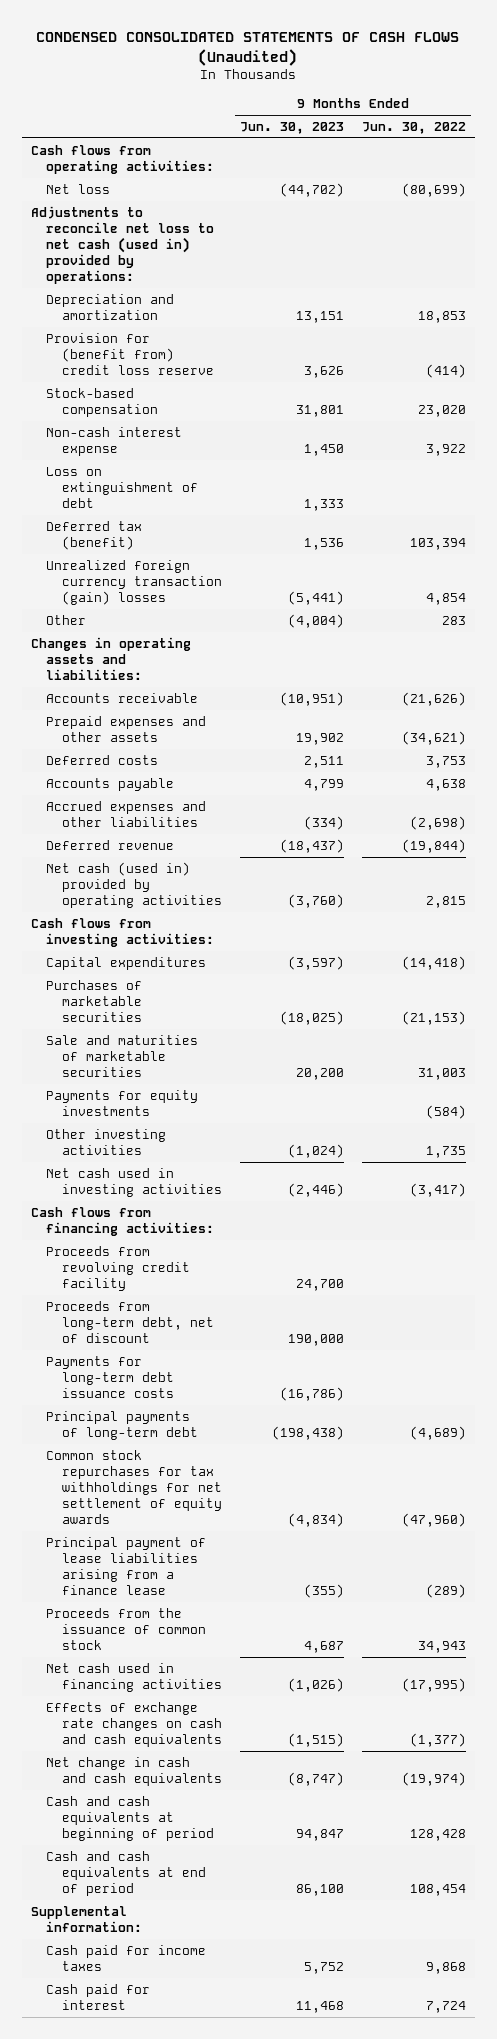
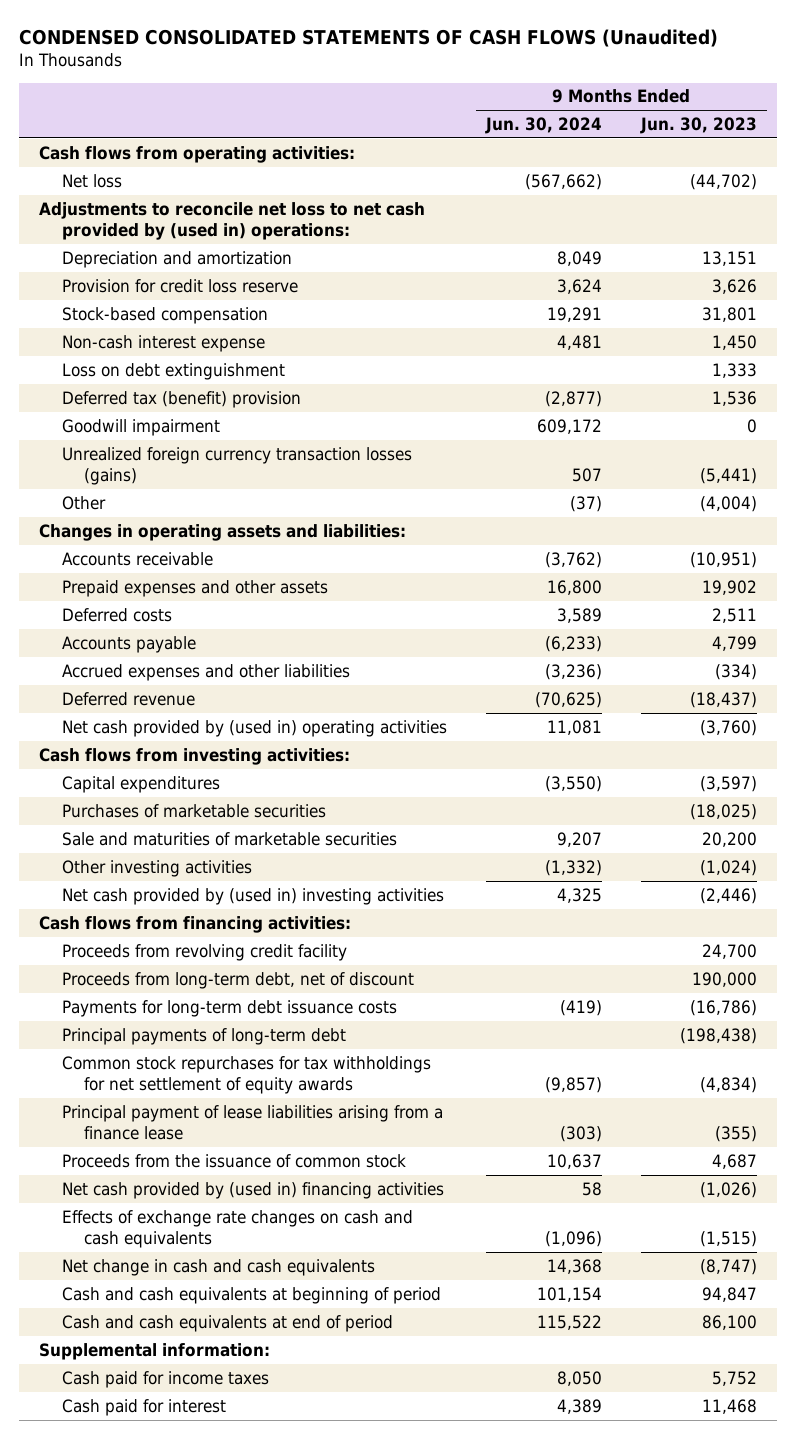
[361,121,466,134] Jun. 30, 2022 -> none
none -> [484,116,602,134] Jun. 30, 2024
[30,205,215,285] Adjustments to reconcile net loss to net cash (used in) provided by operations: -> [38,201,425,240] Adjustments to reconcile net loss to net cash provided by (used in) operations:
[46,332,214,376] Provision for (benefit from) credit loss reserve -> [61,278,298,293] Provision for credit loss reserve
[46,466,198,509] Loss on extinguishment of debt -> [61,362,285,380] Loss on debt extinguishment
[46,520,143,551] Deferred tax (benefit) -> [61,390,301,408] Deferred tax (benefit) provision
none -> [61,418,220,436] Goodwill impairment
[46,559,222,606] Unrealized foreign currency transaction (gain) losses -> [61,446,412,485] Unrealized foreign currency transaction losses (gains)
[46,861,222,909] Net cash (used in) provided by operating activities -> [61,719,447,737] Net cash provided by (used in) operating activities
[46,1089,199,1117] Payments for equity investments -> none
[46,1167,222,1198] Net cash used in investing activities -> [61,887,444,905] Net cash provided by (used in) investing activities
[46,1662,222,1693] Net cash used in financing activities -> [61,1181,444,1199] Net cash provided by (used in) financing activities

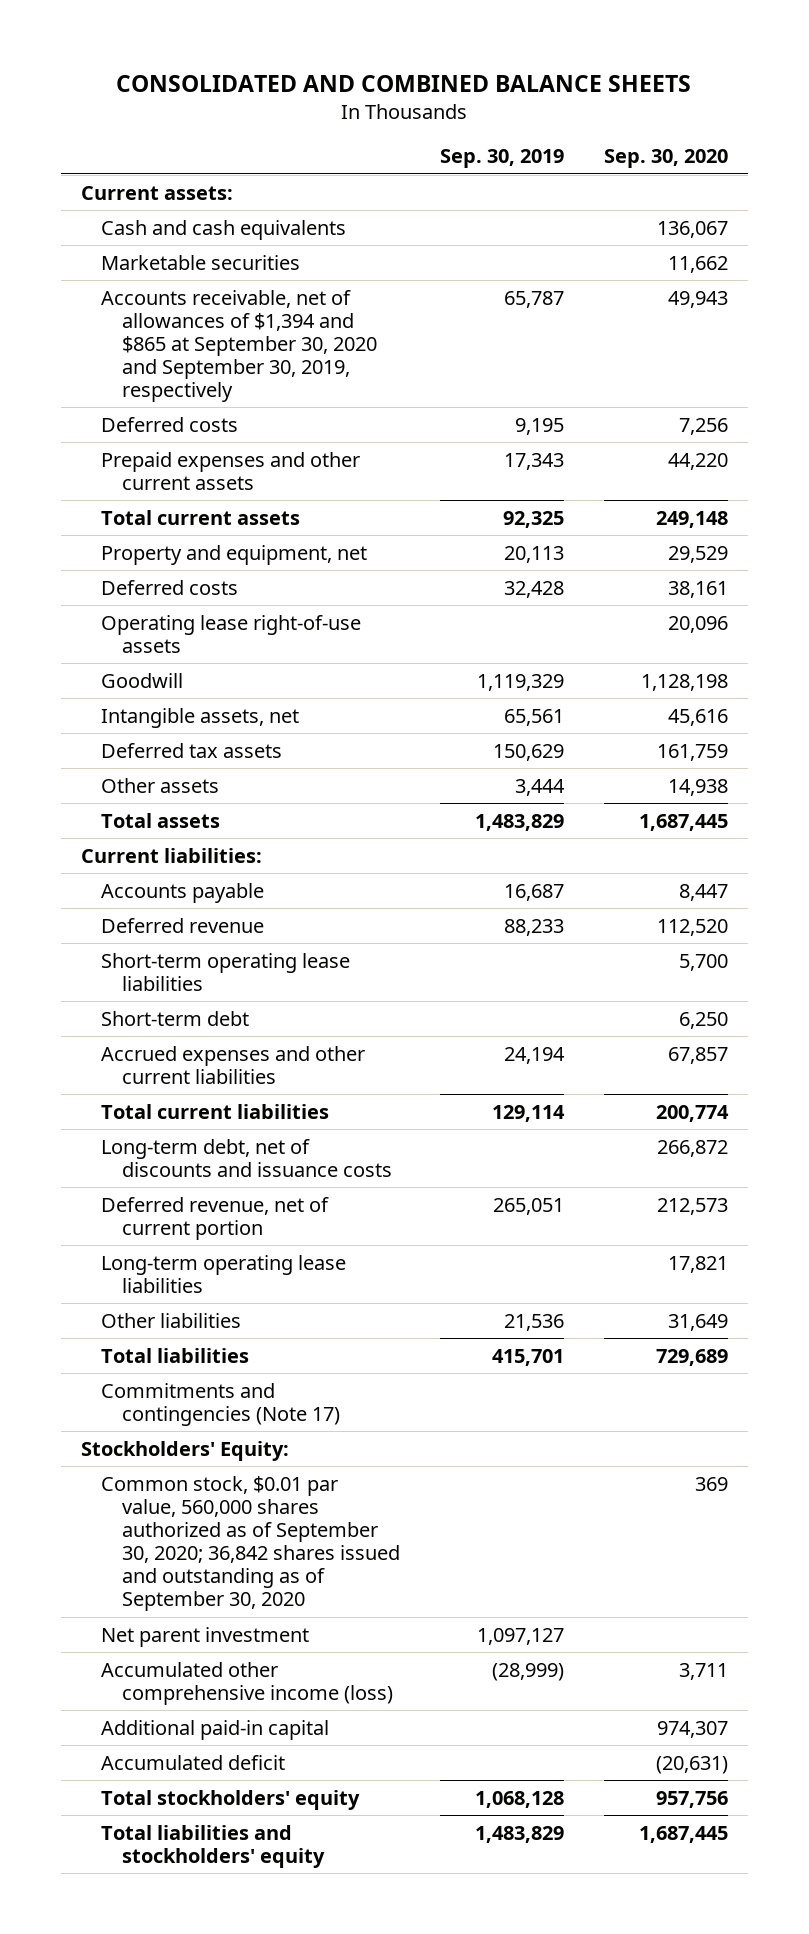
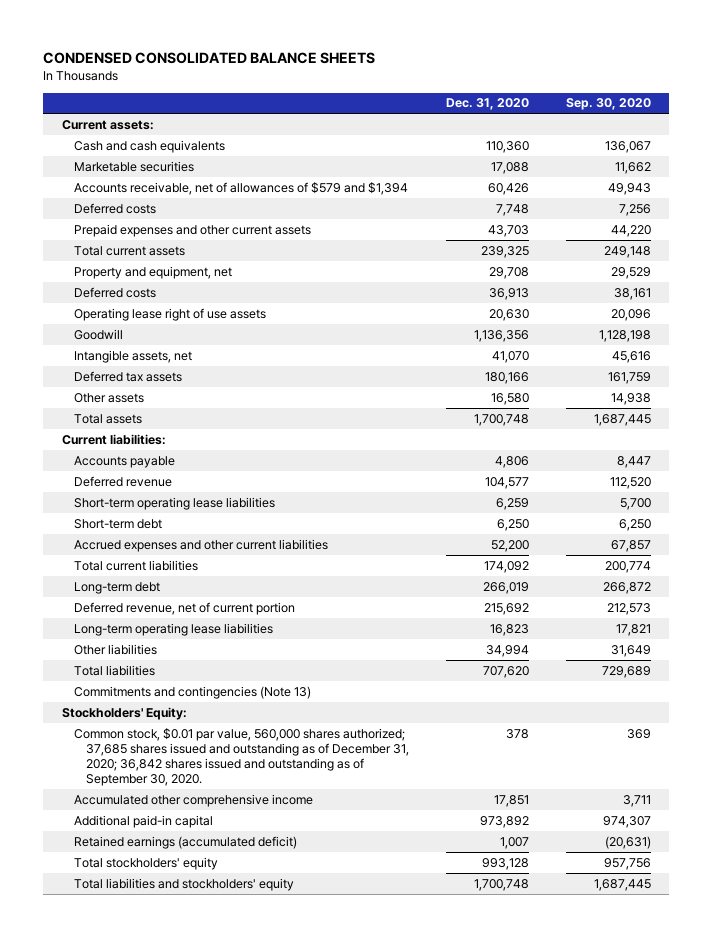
[116,74,692,92] CONSOLIDATED AND COMBINED BALANCE SHEETS -> [43,51,376,64] CONDENSED CONSOLIDATED BALANCE SHEETS
[439,149,564,169] Sep. 30, 2019 -> none
none -> [446,98,530,111] Dec. 31, 2020
[101,289,377,403] Accounts receivable, net of allowances of $1,394 and $865 at September 30, 2020 and September 30, 2019, respectively -> [74,181,409,195] Accounts receivable, net of allowances of $579 and $1,394
[101,614,362,653] Operating lease right-of-use assets -> [74,307,267,321] Operating lease right of use assets
[101,1138,392,1177] Long-term debt, net of discounts and issuance costs -> [74,581,161,594] Long-term debt
[101,1382,340,1426] Commitments and contingencies (Note 17) -> [74,685,312,699] Commitments and contingencies (Note 13)
[101,1626,310,1647] Net parent investment -> none
[101,1475,400,1612] Common stock, $0.01 par value, 560,000 shares authorized as of September 30, 2020; 36,842 shares issued and outstanding as of September 30, 2020 -> [74,727,410,787] Common stock, $0.01 par value, 560,000 shares authorized; 37,685 shares issued and outstanding as of December 31, 2020; 36,842 shares issued and outstanding as of September 30, 2020.
[101,1661,393,1705] Accumulated other comprehensive income (loss) -> [74,793,314,807] Accumulated other comprehensive income
[101,1754,286,1770] Accumulated deficit -> [74,835,298,849] Retained earnings (accumulated deficit)

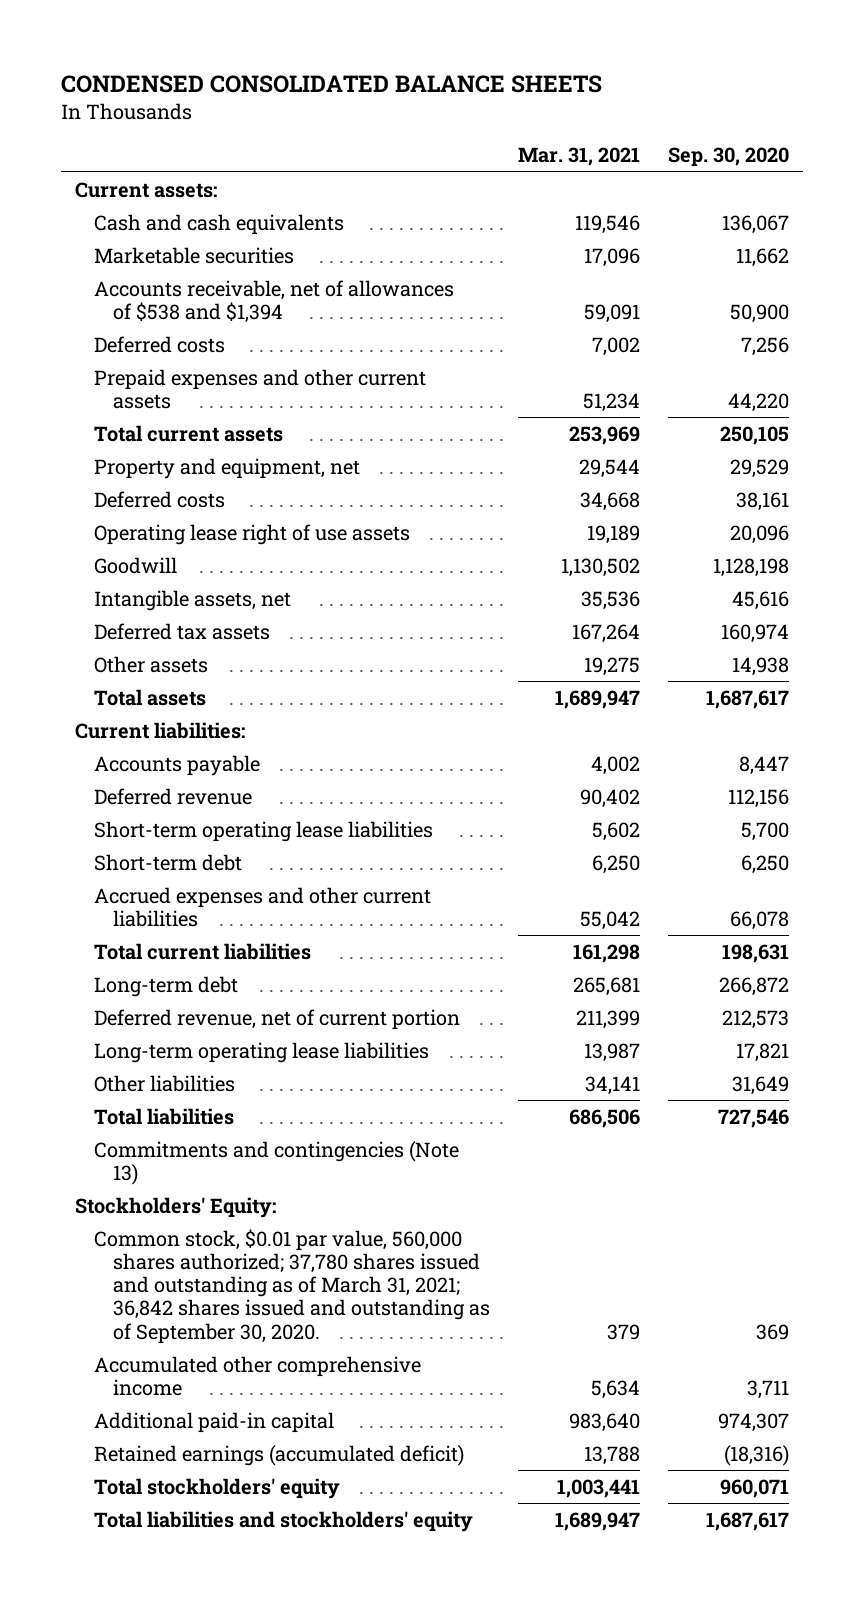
[446,98,530,111] Dec. 31, 2020 -> none
none -> [517,147,640,167] Mar. 31, 2021
[74,181,409,195] Accounts receivable, net of allowances of $579 and $1,394 -> [93,279,454,323] Accounts receivable, net of allowances of $538 and $1,394
[607,182,651,195] 49,943 -> [730,303,790,323] 50,900
[603,245,651,258] 249,148 -> [720,425,790,445] 250,105
[607,371,651,384] 161,759 -> [721,623,790,643] 160,974
[593,413,651,426] 1,687,445 -> [706,689,790,709] 1,687,617
[609,476,651,489] 112,520 -> [728,788,790,808] 112,156
[610,539,651,552] 67,857 -> [730,910,790,930] 66,078
[604,560,651,573] 200,774 -> [722,943,790,963] 198,631
[601,665,651,678] 729,689 -> [718,1108,790,1128] 727,546
[74,727,410,787] Common stock, $0.01 par value, 560,000 shares authorized; 37,685 shares issued and outstanding as of December 31, 2020; 36,842 shares issued and outstanding as of September 30, 2020. -> [93,1228,490,1344] Common stock, $0.01 par value, 560,000 shares authorized; 37,780 shares issued and outstanding as of March 31, 2021; 36,842 shares issued and outstanding as of September 30, 2020.
[604,835,651,849] (20,631) -> [724,1444,790,1466] (18,316)
[603,857,651,870] 957,756 -> [720,1478,790,1498] 960,071
[593,878,651,891] 1,687,445 -> [706,1511,790,1531] 1,687,617

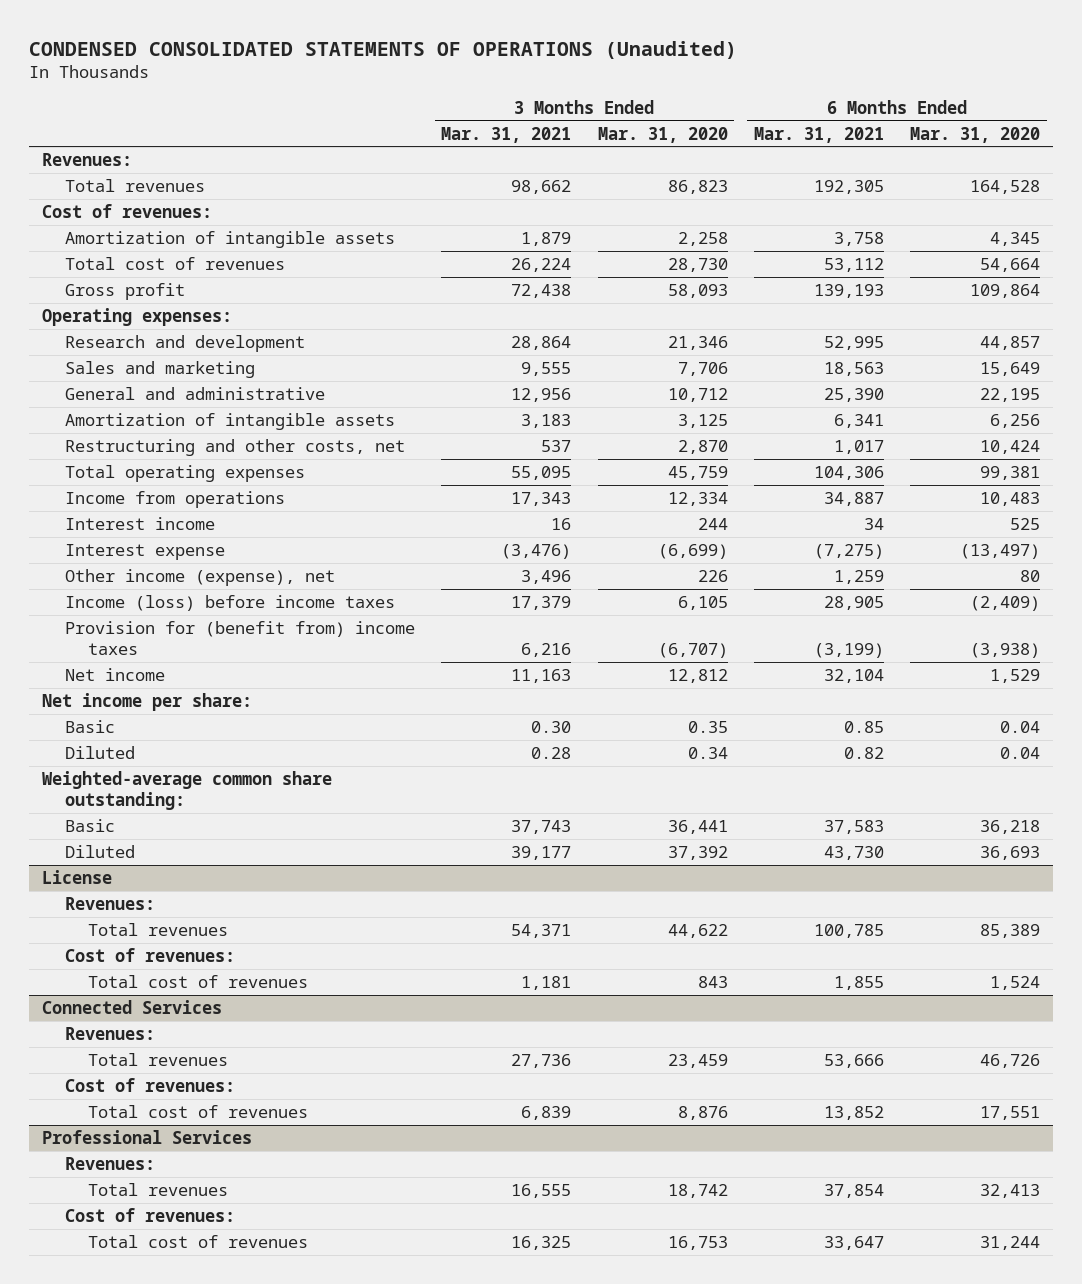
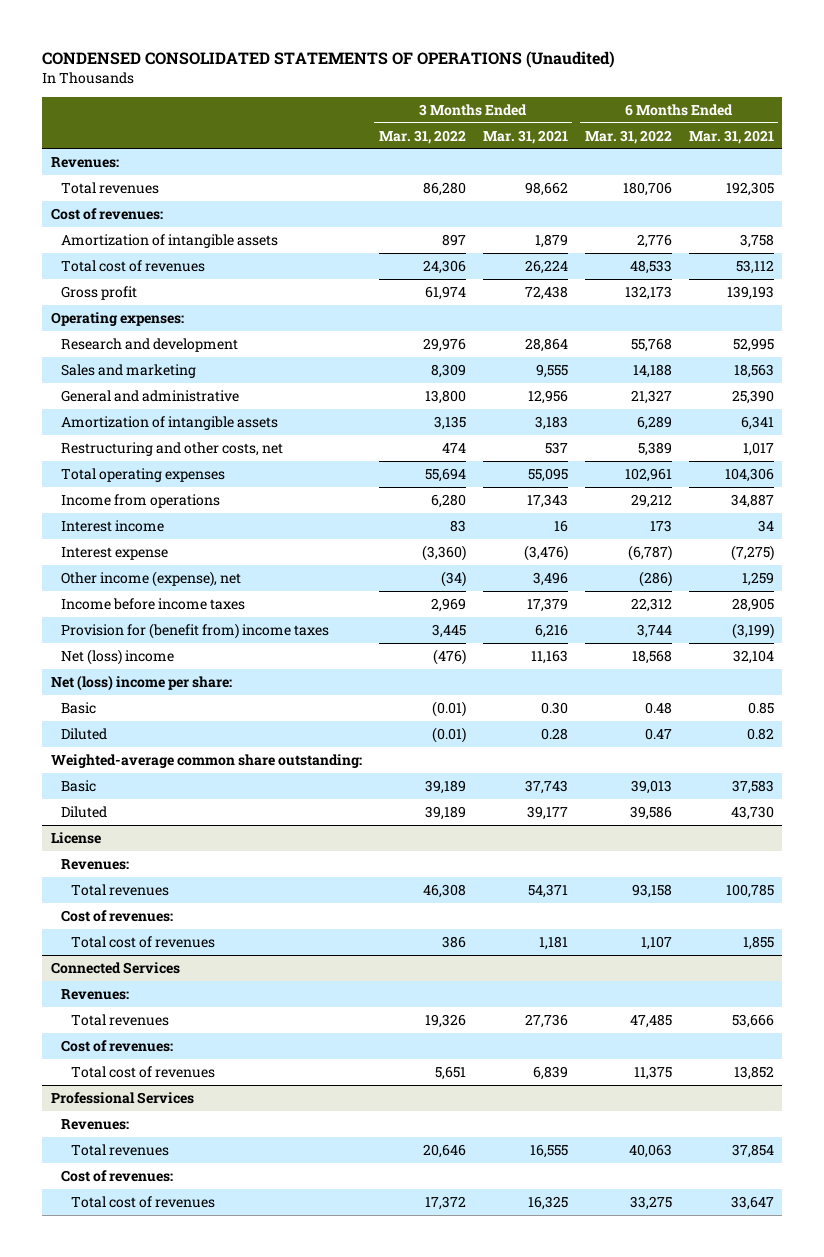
[597,126,728,143] Mar. 31, 2020 -> none
[910,126,1041,143] Mar. 31, 2020 -> none
none -> [378,129,466,144] Mar. 31, 2022
none -> [584,129,672,144] Mar. 31, 2022
[65,594,396,611] Income (loss) before income taxes -> [60,597,245,610] Income before income taxes
[65,667,166,681] Net income -> [60,648,174,665] Net (loss) income
[42,692,253,711] Net income per share: -> [50,674,232,691] Net (loss) income per share:

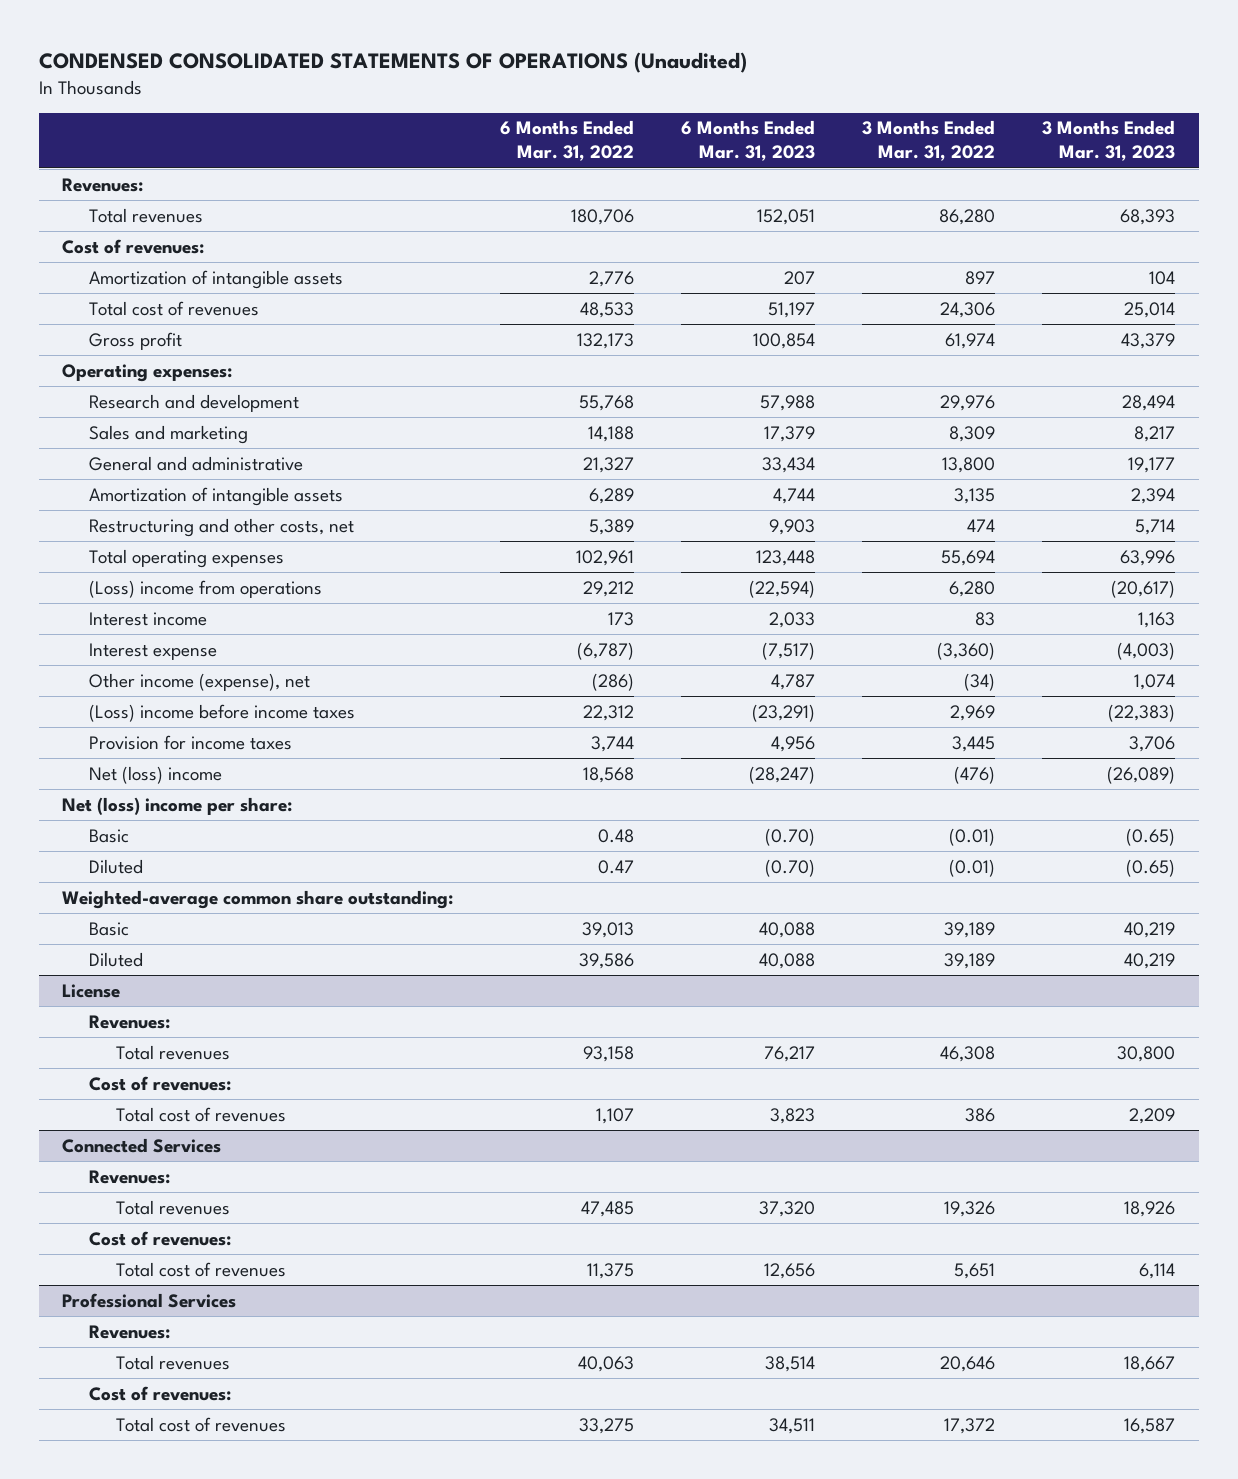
[482,129,568,144] Mar. 31, 2021 -> none
[688,129,774,144] Mar. 31, 2021 -> none
none -> [681,120,816,162] 6 Months Ended Mar. 31, 2023
none -> [1042,120,1176,162] 3 Months Ended Mar. 31, 2023
[60,493,220,508] Income from operations -> [89,579,323,598] (Loss) income from operations
[60,597,245,610] Income before income taxes -> [89,703,356,722] (Loss) income before income taxes
[60,622,329,639] Provision for (benefit from) income taxes -> [89,734,293,750] Provision for income taxes

